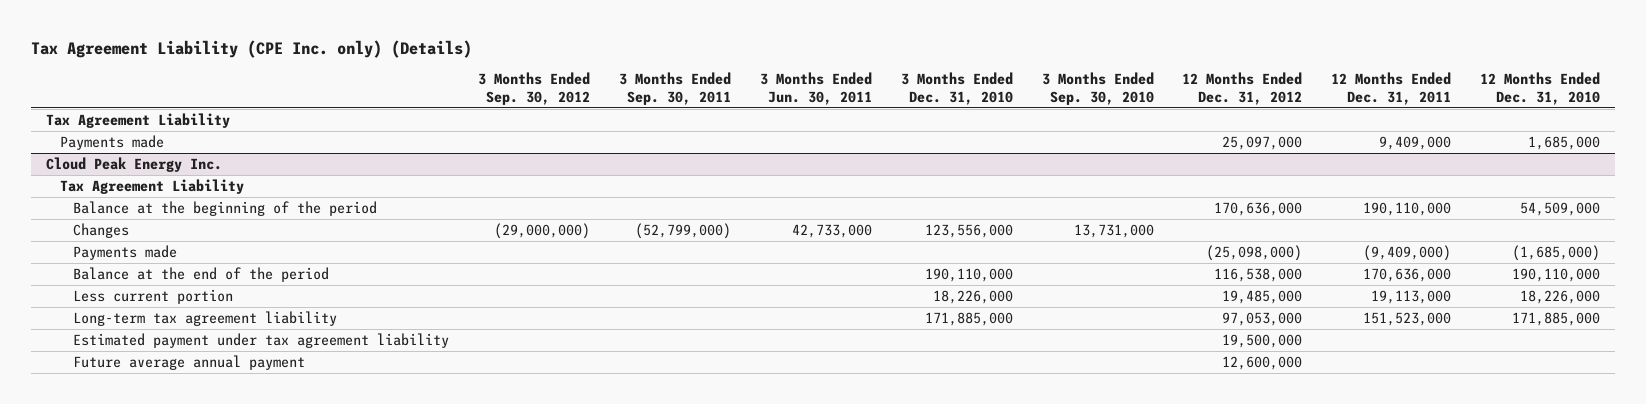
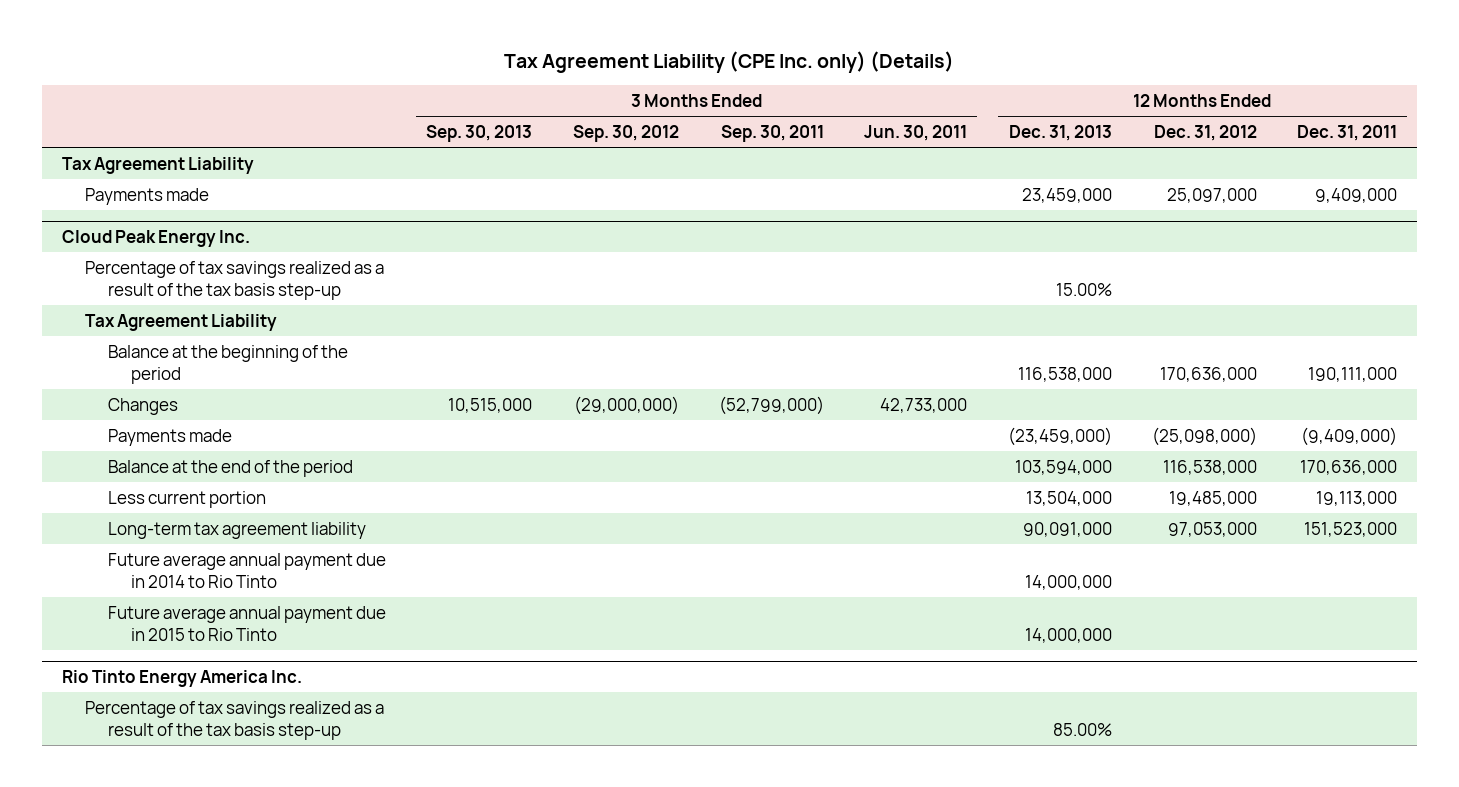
[900,71,1013,106] 3 Months Ended Dec. 31, 2010 -> none
[1041,71,1154,106] 3 Months Ended Sep. 30, 2010 -> none
[1480,71,1601,106] 12 Months Ended Dec. 31, 2010 -> none
none -> [426,125,533,143] Sep. 30, 2013
none -> [1008,125,1112,142] Dec. 31, 2013
none -> [84,260,384,300] Percentage of tax savings realized as a result of the tax basis step-up
[1363,201,1452,216] 190,110,000 -> [1308,366,1398,382] 190,111,000
[73,332,450,348] Estimated payment under tax agreement liability -> none
[73,354,306,370] Future average annual payment -> none
none -> [108,552,387,588] Future average annual payment due in 2014 to Rio Tinto
none -> [108,605,387,641] Future average annual payment due in 2015 to Rio Tinto
none -> [61,669,302,687] Rio Tinto Energy America Inc.
none -> [84,700,384,740] Percentage of tax savings realized as a result of the tax basis step-up

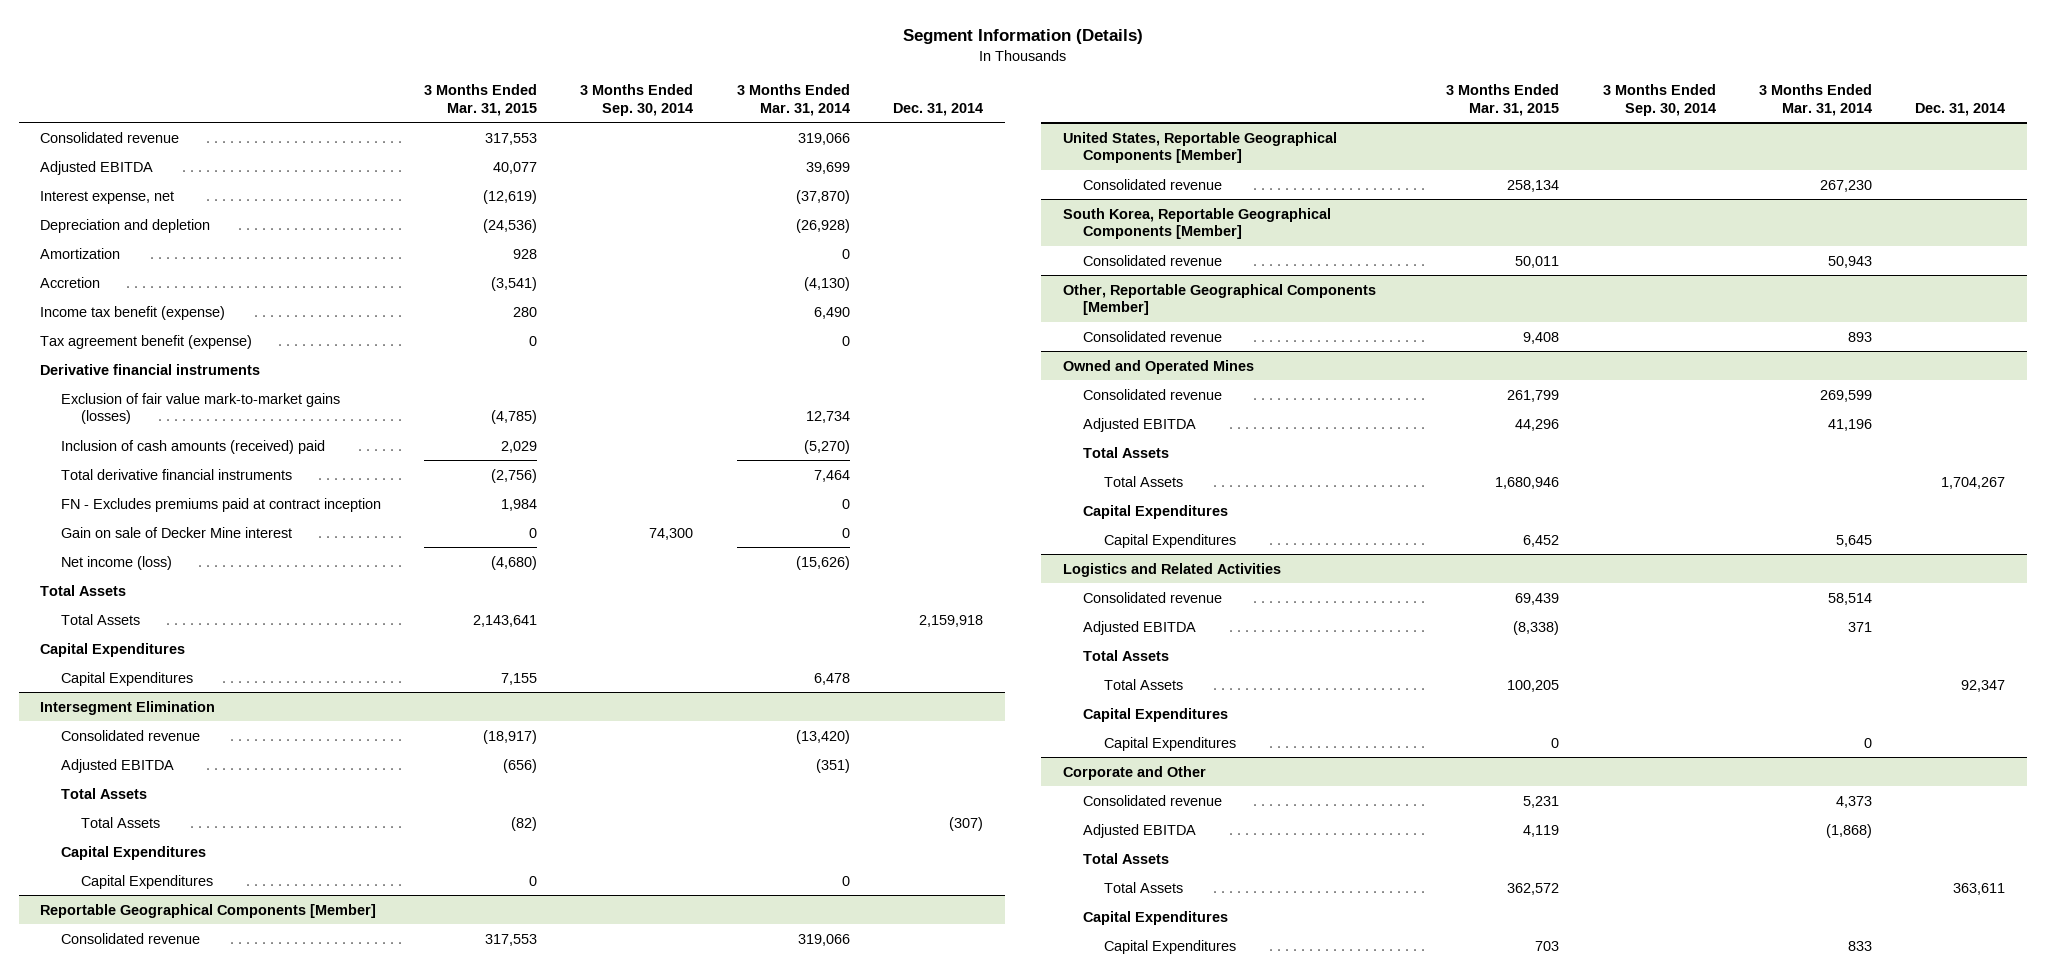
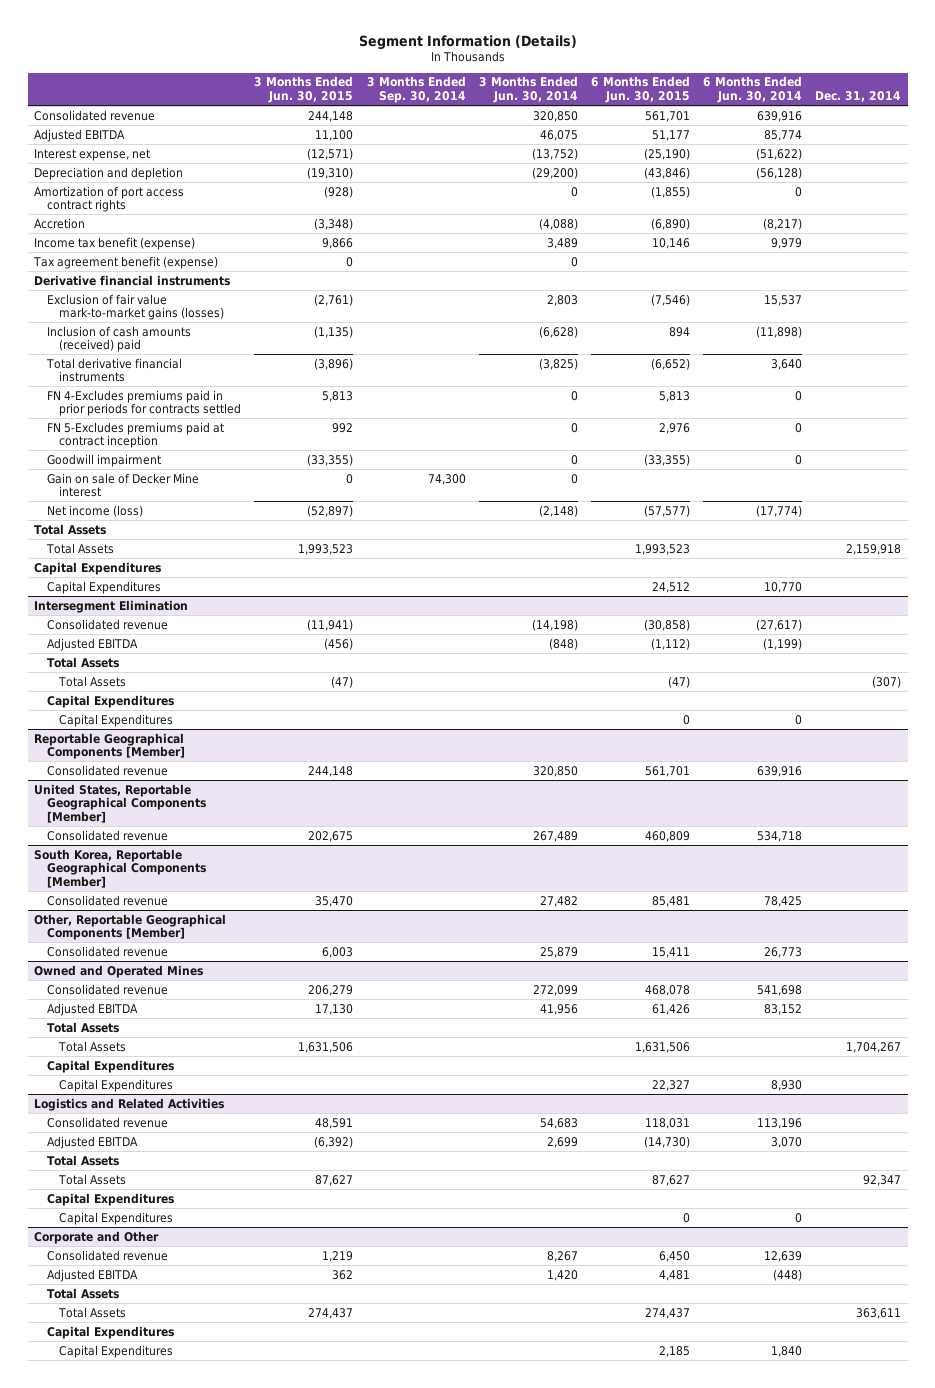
[423,83,537,116] 3 Months Ended Mar. 31, 2015 -> none
[736,83,850,116] 3 Months Ended Mar. 31, 2014 -> none
none -> [254,76,354,104] 3 Months Ended Jun. 30, 2015
none -> [478,76,578,104] 3 Months Ended Jun. 30, 2014
none -> [590,76,690,104] 6 Months Ended Jun. 30, 2015
none -> [703,76,803,104] 6 Months Ended Jun. 30, 2014
[40,247,121,259] Amortization -> [34,185,185,213] Amortization of port access contract rights
[60,497,381,512] FN - Excludes premiums paid at contract inception -> [46,389,242,417] FN 4-Excludes premiums paid in prior periods for contracts settled
none -> [46,421,224,449] FN 5-Excludes premiums paid at contract inception
none -> [46,453,161,467] Goodwill impairment

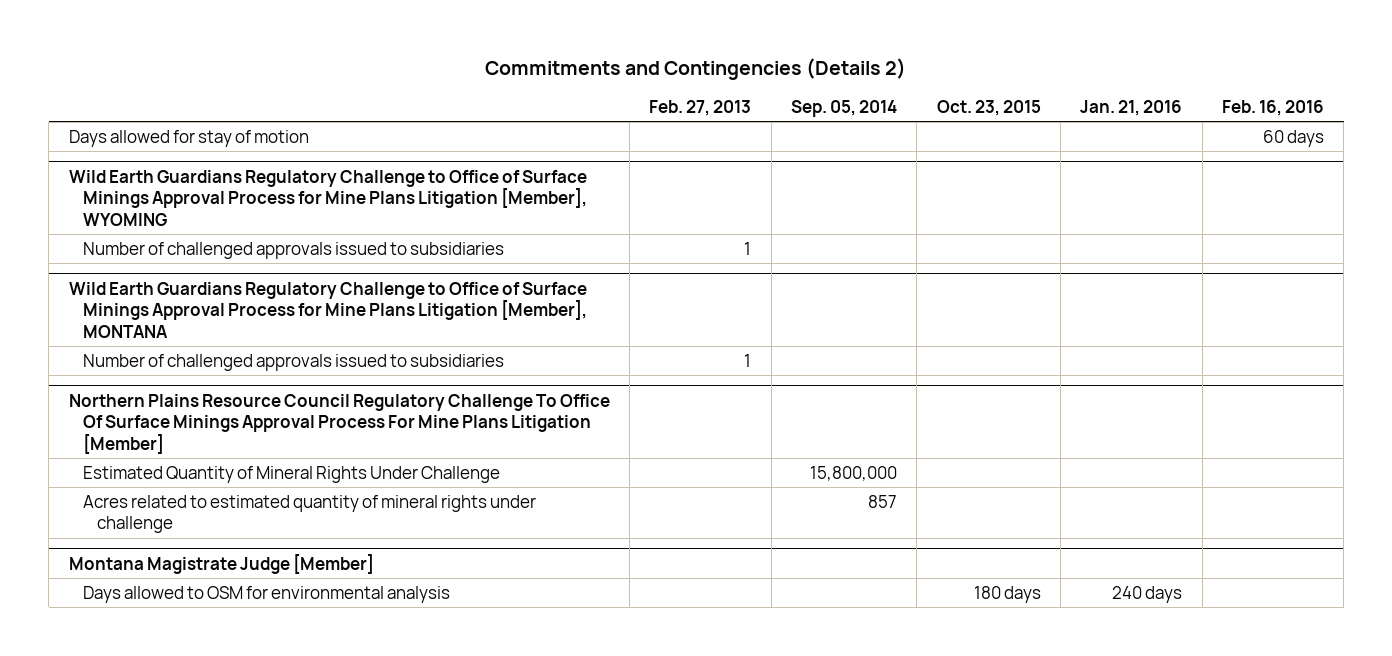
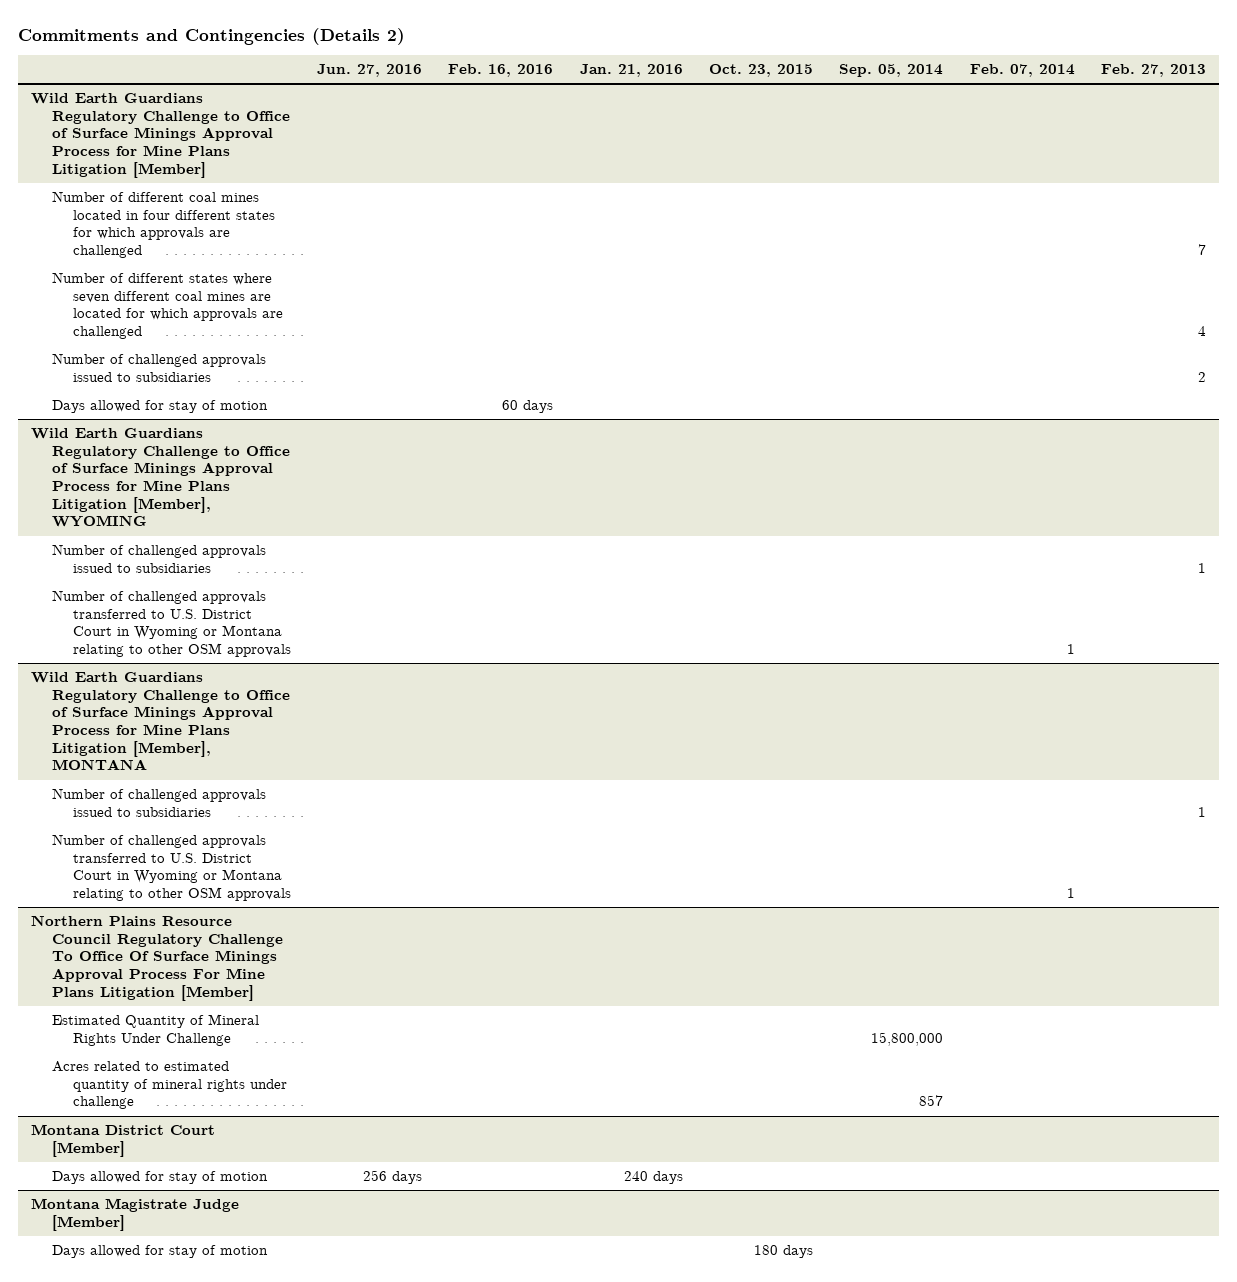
none -> [317,64,423,78] Jun. 27, 2016
none -> [969,64,1075,78] Feb. 07, 2014
none -> [31,93,291,178] Wild Earth Guardians Regulatory Challenge to Office of Surface Minings Approval Process for Mine Plans Litigation [Member]
none -> [52,191,275,259] Number of different coal mines located in four different states for which approvals are challenged
none -> [52,272,283,340] Number of different states where seven different coal mines are located for which approvals are challenged
none -> [52,353,267,382] Number of challenged approvals issued to subsidiaries
none -> [52,590,291,658] Number of challenged approvals transferred to U.S. District Court in Wyoming or Montana relating to other OSM approvals
none -> [52,834,291,902] Number of challenged approvals transferred to U.S. District Court in Wyoming or Montana relating to other OSM approvals
none -> [31,1124,216,1157] Montana District Court [Member]
none -> [52,1171,269,1185] Days allowed for stay of motion
[82,585,450,603] Days allowed to OSM for environmental analysis -> none
none -> [52,1245,269,1259] Days allowed for stay of motion

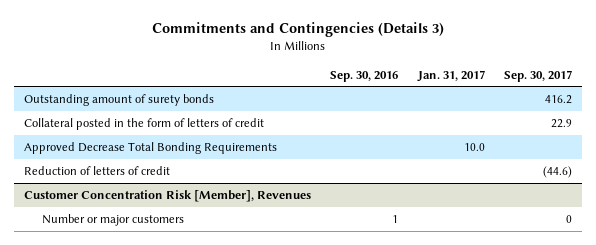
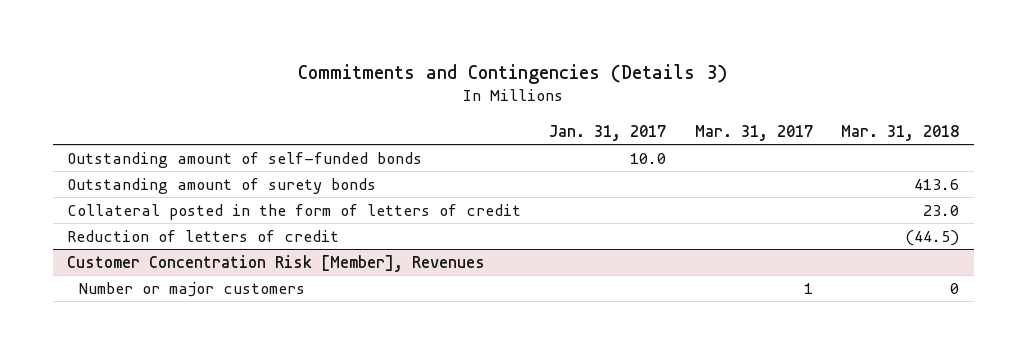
[330,70,399,82] Sep. 30, 2016 -> none
[504,69,573,82] Sep. 30, 2017 -> none
none -> [694,124,813,141] Mar. 31, 2017
none -> [841,124,960,141] Mar. 31, 2018
none -> [66,151,422,168] Outstanding amount of self-funded bonds
[23,141,277,154] Approved Decrease Total Bonding Requirements -> none

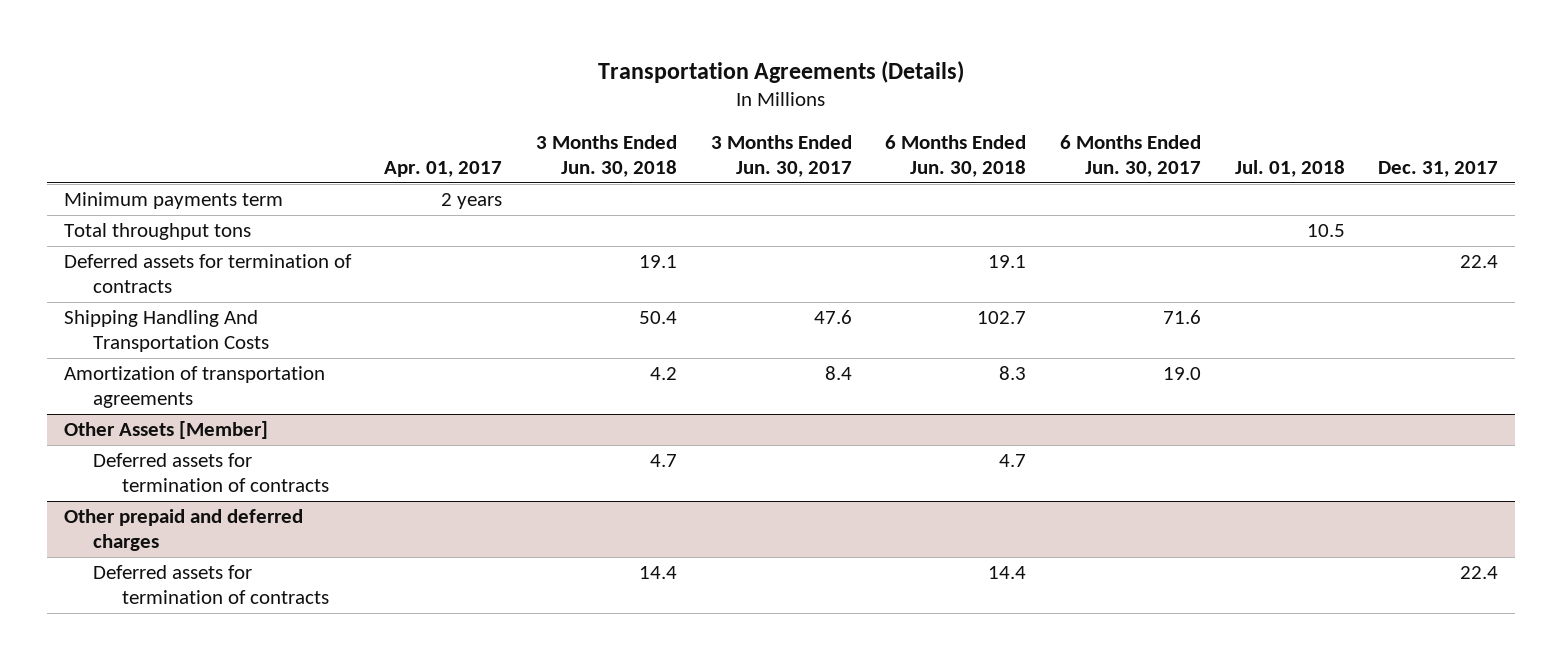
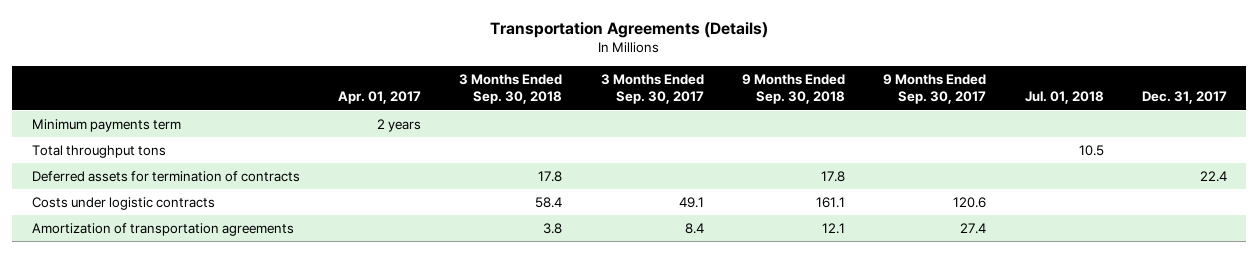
[535,134,677,178] 3 Months Ended Jun. 30, 2018 -> none
[710,134,852,178] 3 Months Ended Jun. 30, 2017 -> none
[885,134,1027,178] 6 Months Ended Jun. 30, 2018 -> none
[1059,134,1201,178] 6 Months Ended Jun. 30, 2017 -> none
none -> [459,74,563,105] 3 Months Ended Sep. 30, 2018
none -> [600,74,704,105] 3 Months Ended Sep. 30, 2017
none -> [742,74,846,105] 9 Months Ended Sep. 30, 2018
none -> [883,74,987,105] 9 Months Ended Sep. 30, 2017
[63,309,269,353] Shipping Handling And Transportation Costs -> none
none -> [31,196,215,210] Costs under logistic contracts
[63,420,268,439] Other Assets [Member] -> none
[92,452,330,493] Deferred assets for termination of contracts -> none
[63,508,303,552] Other prepaid and deferred charges -> none
[92,564,330,605] Deferred assets for termination of contracts -> none

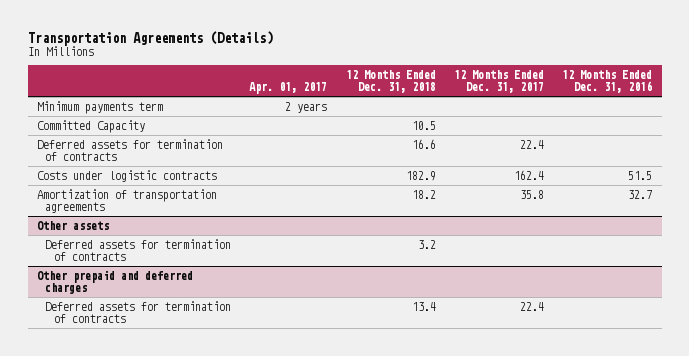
[459,74,563,105] 3 Months Ended Sep. 30, 2018 -> none
[600,74,704,105] 3 Months Ended Sep. 30, 2017 -> none
[742,74,846,105] 9 Months Ended Sep. 30, 2018 -> none
[883,74,987,105] 9 Months Ended Sep. 30, 2017 -> none
[1024,91,1104,105] Jul. 01, 2018 -> none
[1142,91,1228,105] Dec. 31, 2017 -> none
none -> [345,70,436,94] 12 Months Ended Dec. 31, 2018
none -> [454,70,545,94] 12 Months Ended Dec. 31, 2017
none -> [562,70,653,94] 12 Months Ended Dec. 31, 2016
[31,144,166,158] Total throughput tons -> [36,119,145,133] Committed Capacity
none -> [36,220,109,230] Other assets
none -> [45,238,232,262] Deferred assets for termination of contracts
none -> [36,269,193,295] Other prepaid and deferred charges
none -> [45,300,232,324] Deferred assets for termination of contracts

